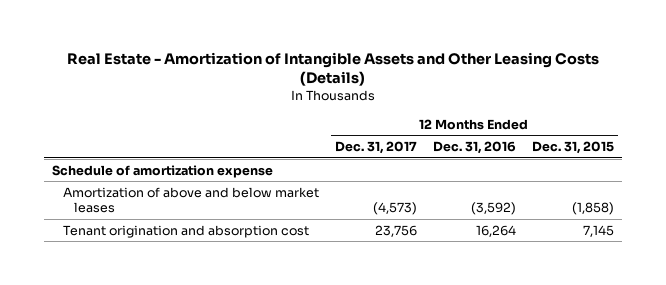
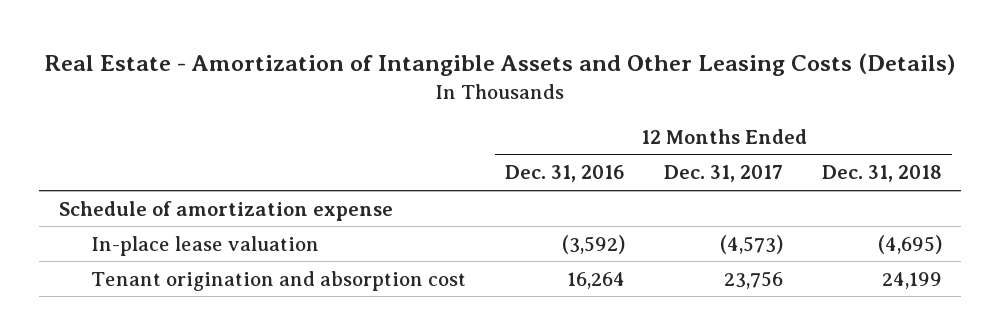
[531,141,614,155] Dec. 31, 2015 -> none
none -> [821,165,942,183] Dec. 31, 2018
[62,186,319,214] Amortization of above and below market leases -> [91,235,320,256] In-place lease valuation

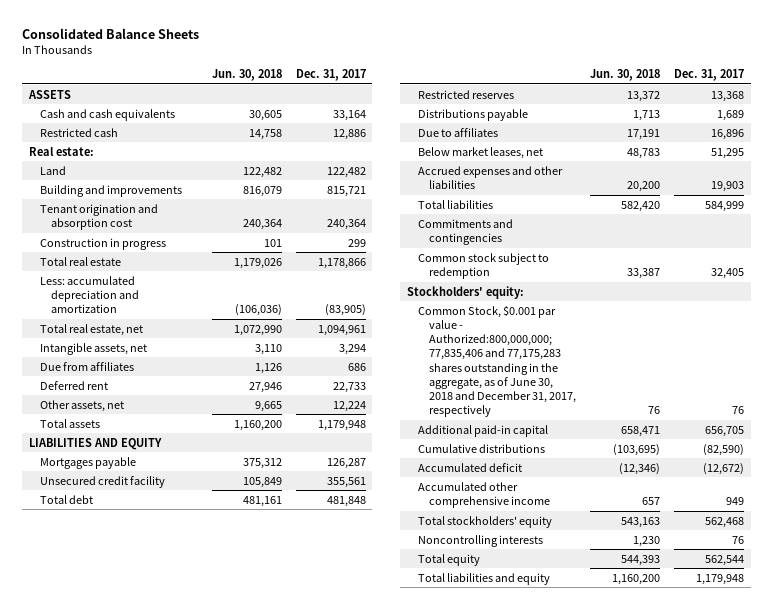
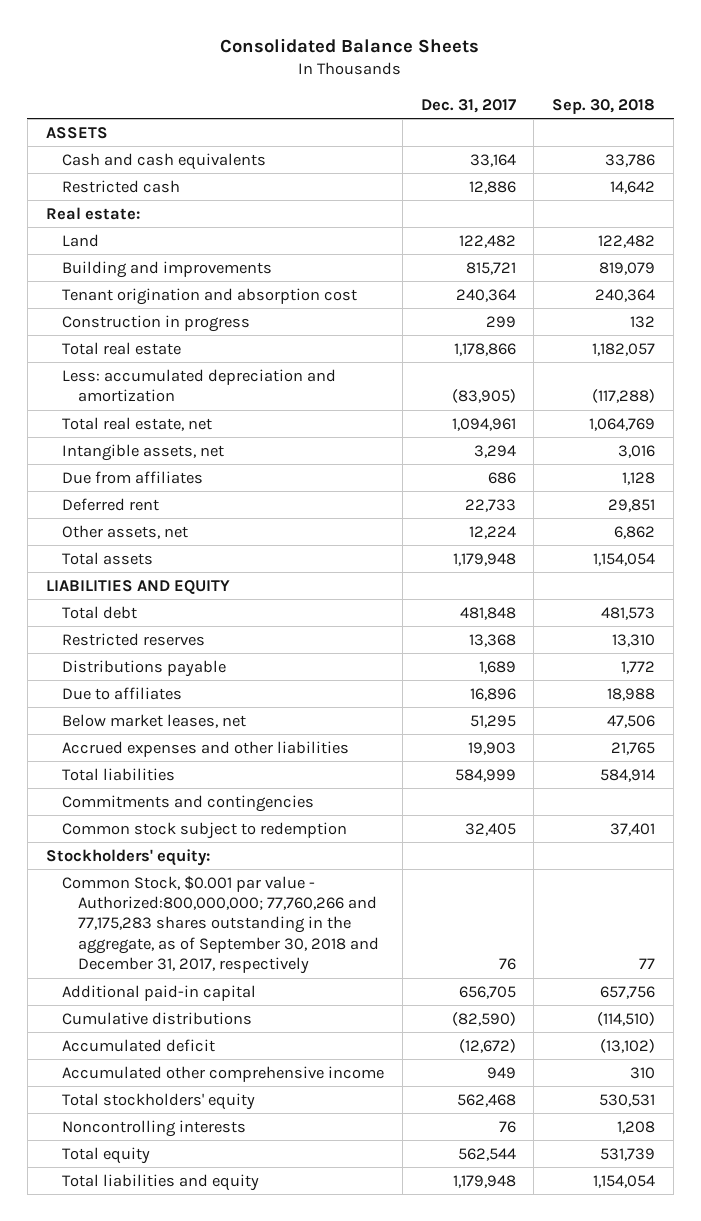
[211,69,282,82] Jun. 30, 2018 -> none
none -> [552,98,656,114] Sep. 30, 2018
[39,456,136,469] Mortgages payable -> none
[39,475,165,488] Unsecured credit facility -> none
[417,304,577,418] Common Stock, $0.001 par value - Authorized:800,000,000; 77,835,406 and 77,175,283 shares outstanding in the aggregate, as of June 30, 2018 and December 31, 2017, respectively -> [61,875,380,975] Common Stock, $0.001 par value - Authorized:800,000,000; 77,760,266 and 77,175,283 shares outstanding in the aggregate, as of September 30, 2018 and December 31, 2017, respectively

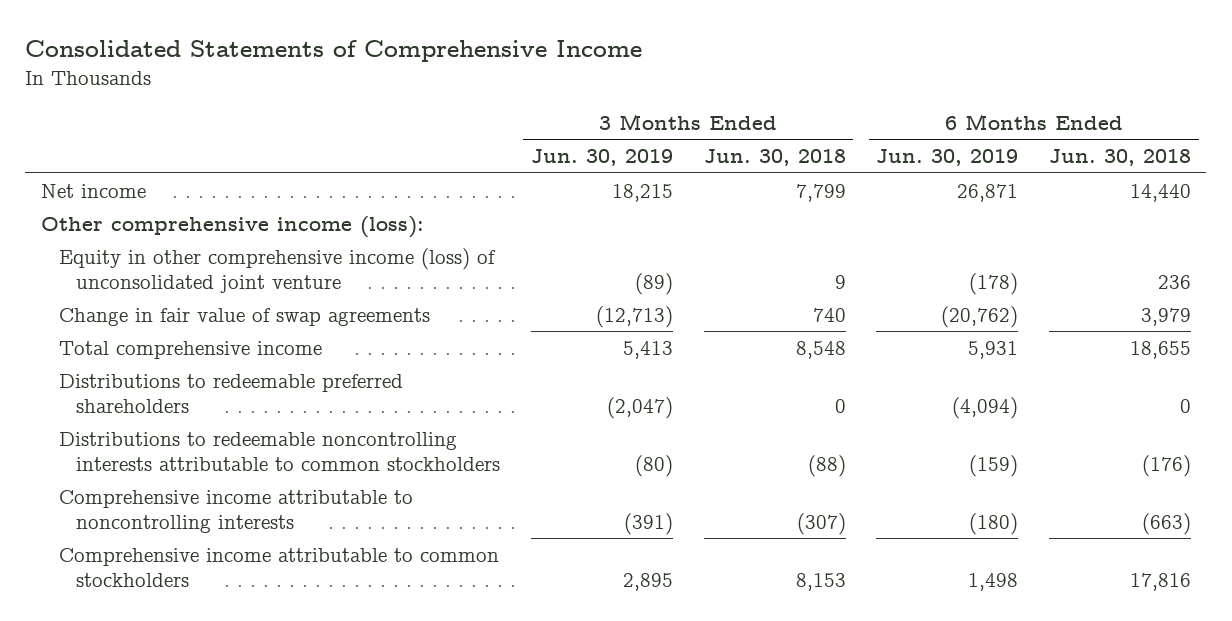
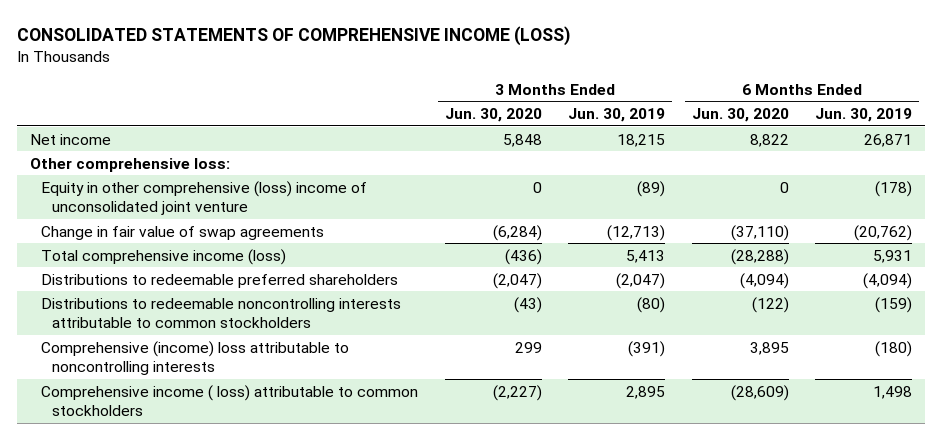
[25,40,643,63] Consolidated Statements of Comprehensive Income -> [17,25,571,46] CONSOLIDATED STATEMENTS OF COMPREHENSIVE INCOME (LOSS)
[703,149,846,167] Jun. 30, 2018 -> none
[1049,149,1192,167] Jun. 30, 2018 -> none
none -> [444,107,542,122] Jun. 30, 2020
none -> [691,107,789,122] Jun. 30, 2020
[40,215,424,238] Other comprehensive income (loss): -> [30,157,231,172] Other comprehensive loss:
[58,247,496,293] Equity in other comprehensive income (loss) of unconsolidated joint venture -> [41,180,368,216] Equity in other comprehensive (loss) income of unconsolidated joint venture
[58,340,322,359] Total comprehensive income -> [41,248,287,265] Total comprehensive income (loss)
[58,489,413,533] Comprehensive income attributable to noncontrolling interests -> [41,340,350,376] Comprehensive (income) loss attributable to noncontrolling interests
[58,547,499,587] Comprehensive income attributable to common stockholders -> [41,384,419,417] Comprehensive income ( loss) attributable to common stockholders

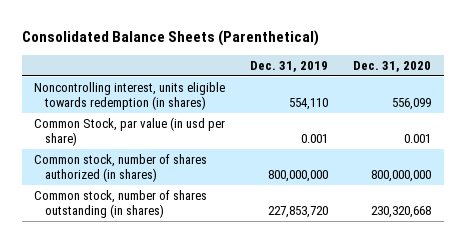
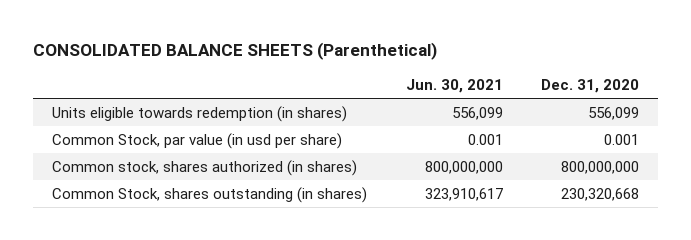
[21,29,319,46] Consolidated Balance Sheets (Parenthetical) -> [33,42,438,61] CONSOLIDATED BALANCE SHEETS (Parenthetical)
[250,60,329,72] Dec. 31, 2019 -> none
none -> [405,79,503,94] Jun. 30, 2021
[34,82,226,111] Noncontrolling interest, units eligible towards redemption (in shares) -> [52,105,348,122] Units eligible towards redemption (in shares)
[34,154,208,183] Common stock, number of shares authorized (in shares) -> [52,159,358,176] Common stock, shares authorized (in shares)
[34,190,208,219] Common stock, number of shares outstanding (in shares) -> [52,186,368,203] Common Stock, shares outstanding (in shares)

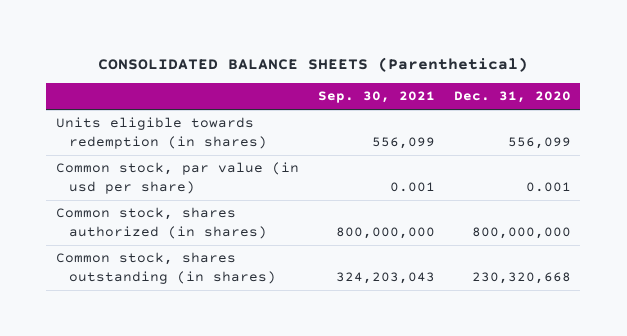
[405,79,503,94] Jun. 30, 2021 -> none
none -> [317,91,435,104] Sep. 30, 2021
[52,132,343,149] Common Stock, par value (in usd per share) -> [55,162,299,194] Common stock, par value (in usd per share)
[52,186,368,203] Common Stock, shares outstanding (in shares) -> [55,252,276,284] Common stock, shares outstanding (in shares)

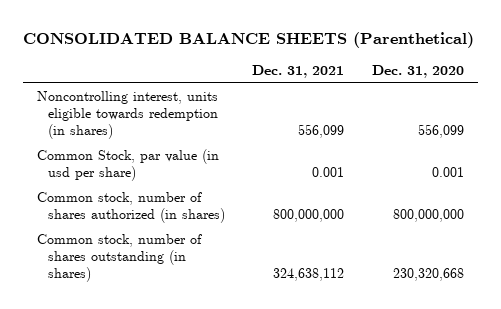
[317,91,435,104] Sep. 30, 2021 -> none
none -> [252,64,345,78] Dec. 31, 2021
[55,117,267,149] Units eligible towards redemption (in shares) -> [37,91,219,139] Noncontrolling interest, units eligible towards redemption (in shares)
[55,162,299,194] Common stock, par value (in usd per share) -> [37,149,220,182] Common Stock, par value (in usd per share)
[55,207,267,239] Common stock, shares authorized (in shares) -> [37,192,225,224] Common stock, number of shares authorized (in shares)
[55,252,276,284] Common stock, shares outstanding (in shares) -> [37,234,203,282] Common stock, number of shares outstanding (in shares)

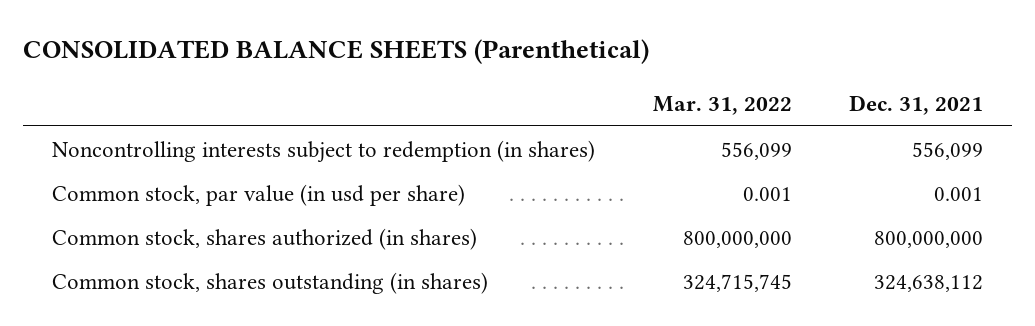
[372,64,465,78] Dec. 31, 2020 -> none
none -> [652,95,792,115] Mar. 31, 2022
[37,91,219,139] Noncontrolling interest, units eligible towards redemption (in shares) -> [51,139,595,163] Noncontrolling interests subject to redemption (in shares)
[37,149,220,182] Common Stock, par value (in usd per share) -> [51,183,465,206] Common stock, par value (in usd per share)
[37,192,225,224] Common stock, number of shares authorized (in shares) -> [51,227,477,250] Common stock, shares authorized (in shares)
[37,234,203,282] Common stock, number of shares outstanding (in shares) -> [51,271,488,294] Common stock, shares outstanding (in shares)

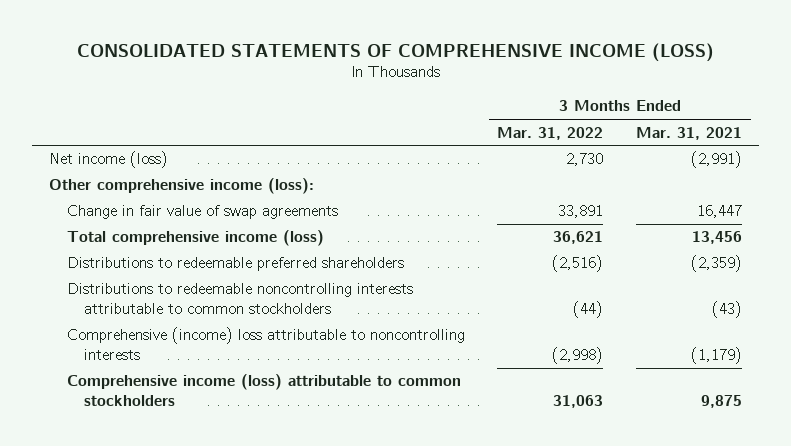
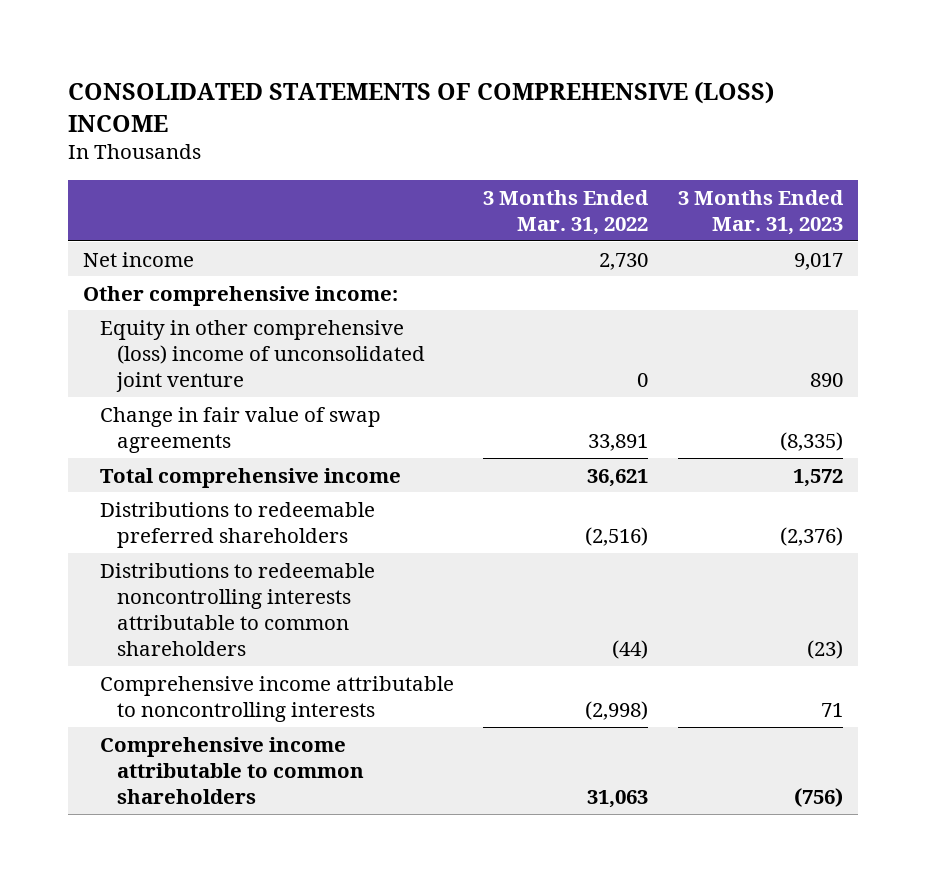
[76,42,714,62] CONSOLIDATED STATEMENTS OF COMPREHENSIVE INCOME (LOSS) -> [67,80,774,132] CONSOLIDATED STATEMENTS OF COMPREHENSIVE (LOSS) INCOME
[636,126,743,140] Mar. 31, 2021 -> none
none -> [677,189,844,235] 3 Months Ended Mar. 31, 2023
[48,151,168,169] Net income (loss) -> [82,251,194,267] Net income
[48,178,314,195] Other comprehensive income (loss): -> [82,285,398,306] Other comprehensive income:
none -> [99,319,425,393] Equity in other comprehensive (loss) income of unconsolidated joint venture
[66,230,324,247] Total comprehensive income (loss) -> [99,467,401,488] Total comprehensive income
[66,283,413,315] Distributions to redeemable noncontrolling interests attributable to common stockholders -> [99,562,375,657] Distributions to redeemable noncontrolling interests attributable to common shareholders
[66,327,465,361] Comprehensive (income) loss attributable to noncontrolling interests -> [99,675,454,722] Comprehensive income attributable to noncontrolling interests
[66,374,461,407] Comprehensive income (loss) attributable to common stockholders -> [99,736,364,805] Comprehensive income attributable to common shareholders

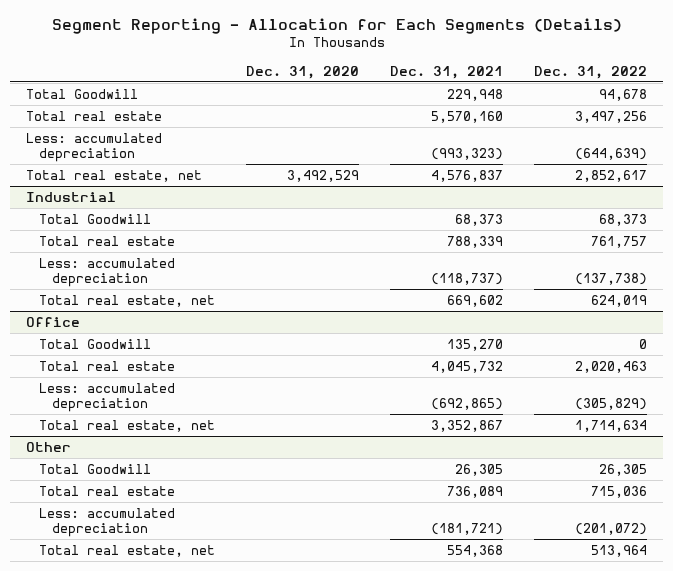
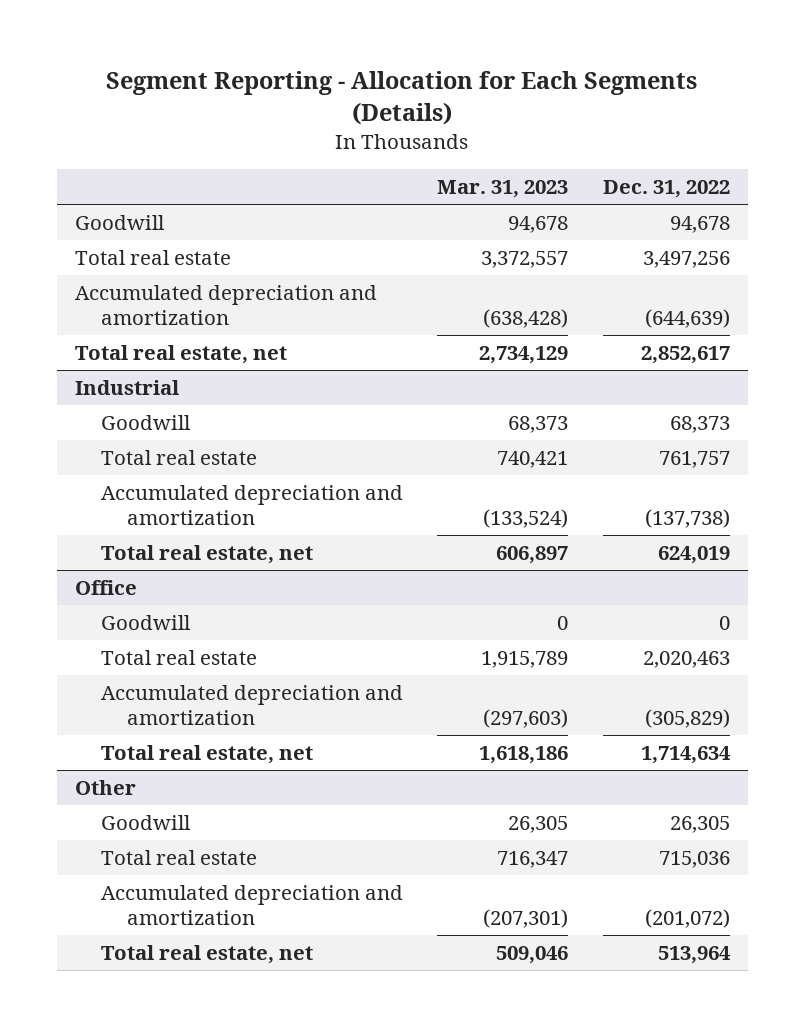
[245,65,359,79] Dec. 31, 2020 -> none
[390,65,504,79] Dec. 31, 2021 -> none
none -> [437,180,569,199] Mar. 31, 2023
[25,88,138,99] Total Goodwill -> [74,214,165,230] Goodwill
[25,132,162,163] Less: accumulated depreciation -> [74,284,377,325] Accumulated depreciation and amortization
[38,213,151,224] Total Goodwill -> [100,414,191,430] Goodwill
[38,257,175,288] Less: accumulated depreciation -> [100,484,403,525] Accumulated depreciation and amortization
[38,338,151,349] Total Goodwill -> [100,614,191,630] Goodwill
[38,382,175,413] Less: accumulated depreciation -> [100,684,403,725] Accumulated depreciation and amortization
[38,463,151,474] Total Goodwill -> [100,814,191,830] Goodwill
[38,507,175,538] Less: accumulated depreciation -> [100,884,403,925] Accumulated depreciation and amortization

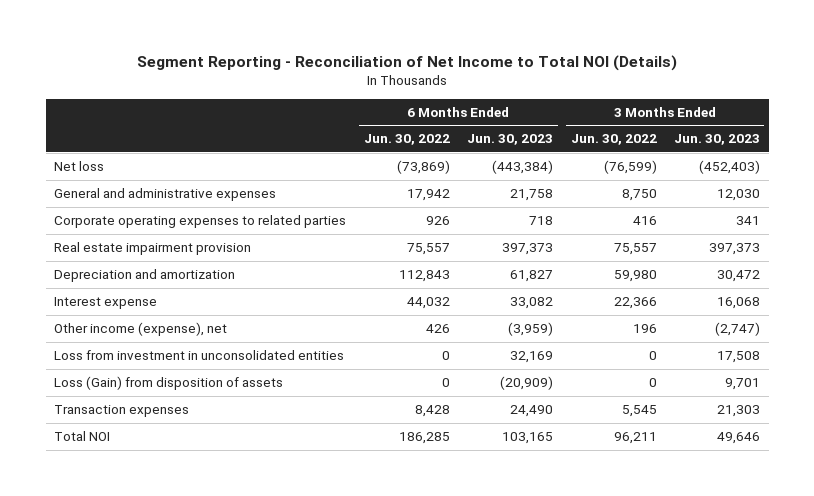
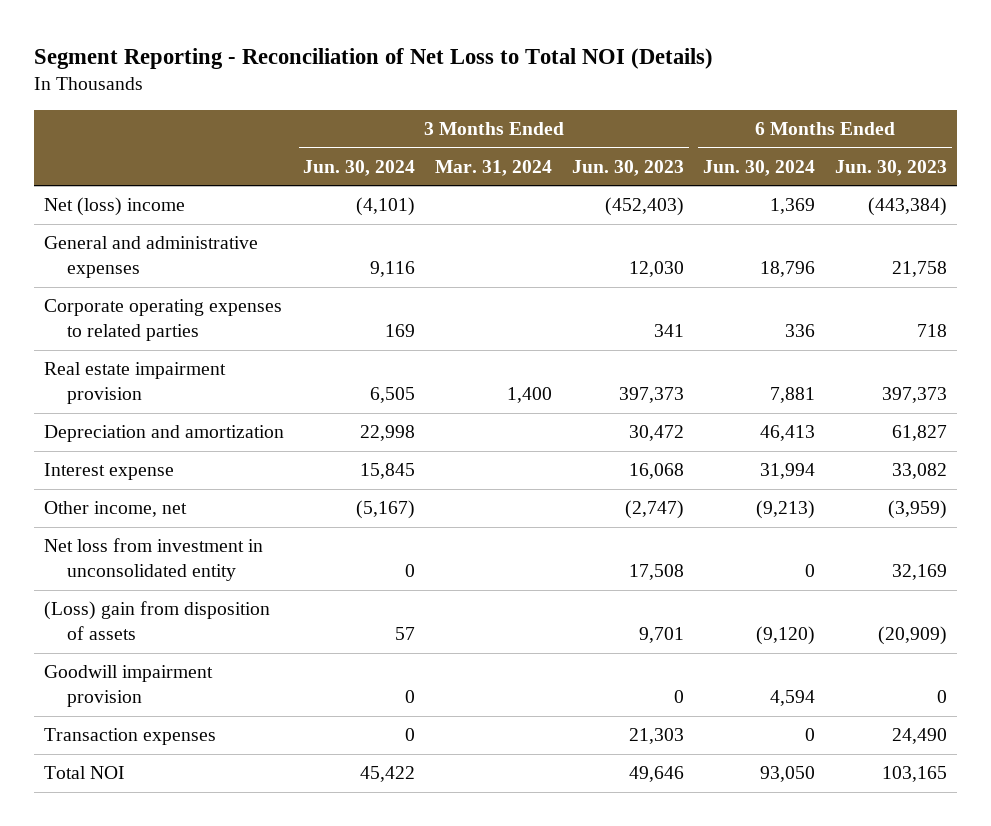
[137,54,678,71] Segment Reporting - Reconciliation of Net Income to Total NOI (Details) -> [34,48,714,70] Segment Reporting - Reconciliation of Net Loss to Total NOI (Details)
[363,134,450,146] Jun. 30, 2022 -> none
[570,134,657,146] Jun. 30, 2022 -> none
none -> [303,159,416,176] Jun. 30, 2024
none -> [435,159,553,176] Mar. 31, 2024
none -> [703,159,816,176] Jun. 30, 2024
[54,161,105,172] Net loss -> [43,197,185,217] Net (loss) income
[54,322,228,337] Other income (expense), net -> [43,501,187,518] Other income, net
[54,350,345,361] Loss from investment in unconsolidated entities -> [43,538,263,582] Net loss from investment in unconsolidated entity
[54,376,284,391] Loss (Gain) from disposition of assets -> [43,601,270,641] (Loss) gain from disposition of assets
none -> [43,665,213,708] Goodwill impairment provision

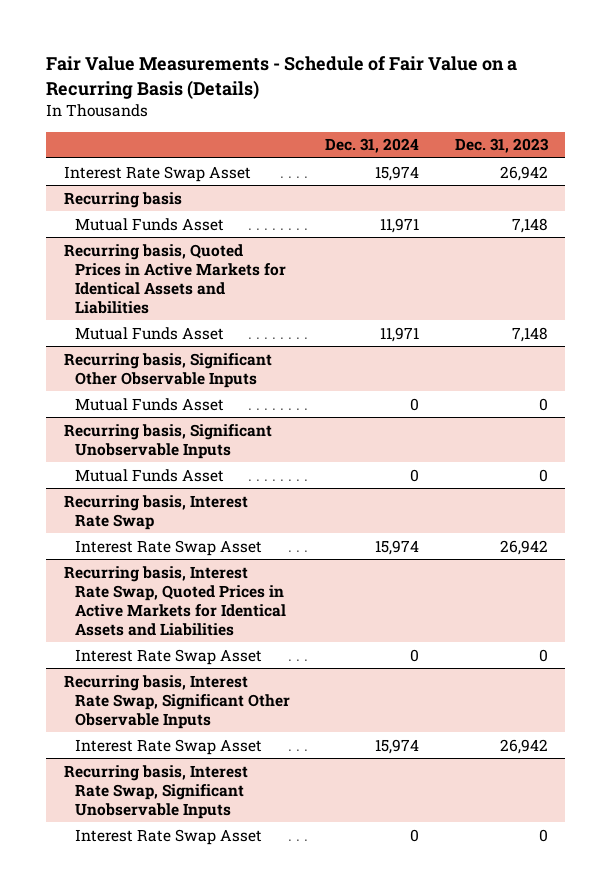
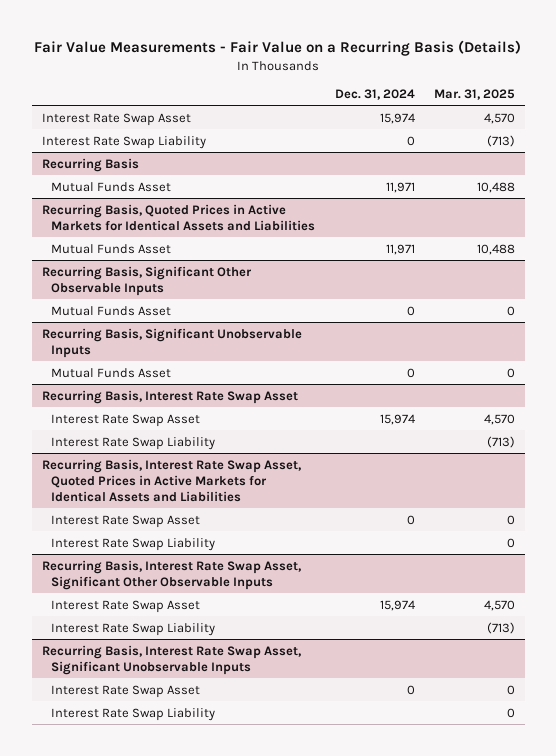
[45,56,517,99] Fair Value Measurements - Schedule of Fair Value on a Recurring Basis (Details) -> [34,40,522,57] Fair Value Measurements - Fair Value on a Recurring Basis (Details)
[454,138,549,154] Dec. 31, 2023 -> none
none -> [433,89,515,101] Mar. 31, 2025
none -> [41,135,206,149] Interest Rate Swap Liability
[63,191,182,208] Recurring basis -> [41,157,139,172] Recurring Basis
[63,243,287,314] Recurring basis, Quoted Prices in Active Markets for Identical Assets and Liabilities -> [41,203,316,231] Recurring Basis, Quoted Prices in Active Markets for Identical Assets and Liabilities
[63,352,272,388] Recurring basis, Significant Other Observable Inputs -> [41,265,252,296] Recurring Basis, Significant Other Observable Inputs
[63,423,272,459] Recurring basis, Significant Unobservable Inputs -> [41,327,302,358] Recurring Basis, Significant Unobservable Inputs
[63,494,248,530] Recurring basis, Interest Rate Swap -> [41,389,298,404] Recurring Basis, Interest Rate Swap Asset
none -> [51,436,216,450] Interest Rate Swap Liability
[63,565,287,636] Recurring basis, Interest Rate Swap, Quoted Prices in Active Markets for Identical Assets and Liabilities -> [41,458,301,502] Recurring Basis, Interest Rate Swap Asset, Quoted Prices in Active Markets for Identical Assets and Liabilities
none -> [51,537,216,551] Interest Rate Swap Liability
[63,674,291,729] Recurring basis, Interest Rate Swap, Significant Other Observable Inputs -> [41,559,301,590] Recurring Basis, Interest Rate Swap Asset, Significant Other Observable Inputs
none -> [51,622,216,636] Interest Rate Swap Liability
[63,764,248,819] Recurring basis, Interest Rate Swap, Significant Unobservable Inputs -> [41,644,301,675] Recurring Basis, Interest Rate Swap Asset, Significant Unobservable Inputs
none -> [51,707,216,721] Interest Rate Swap Liability

